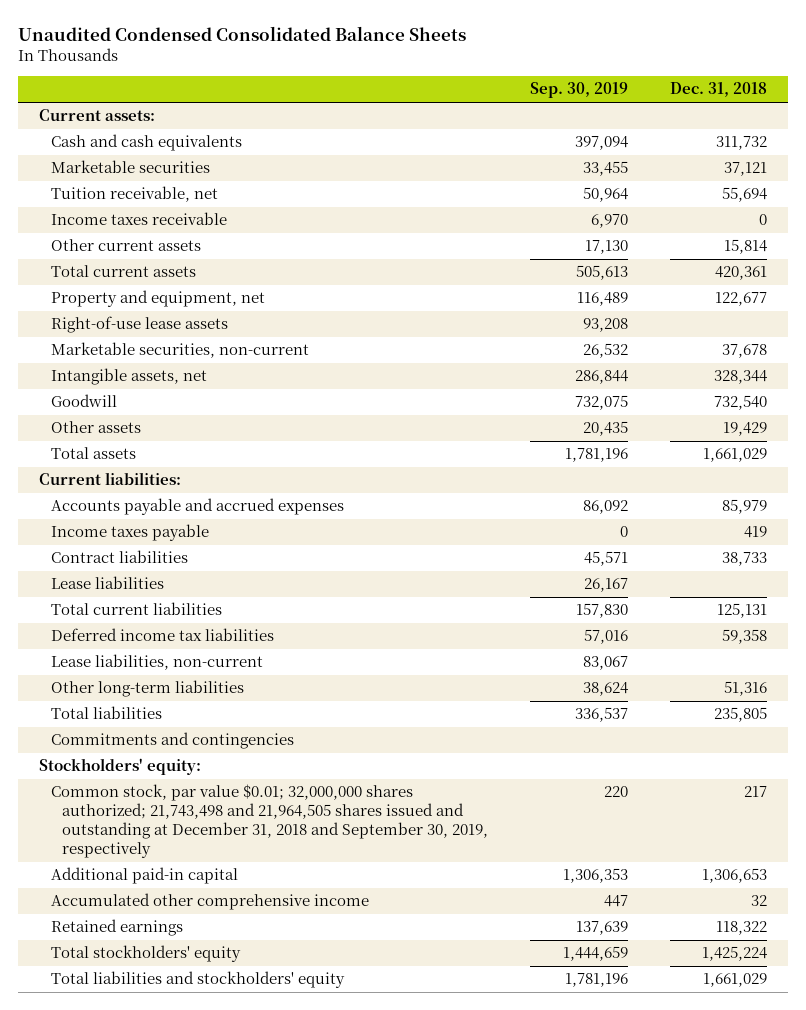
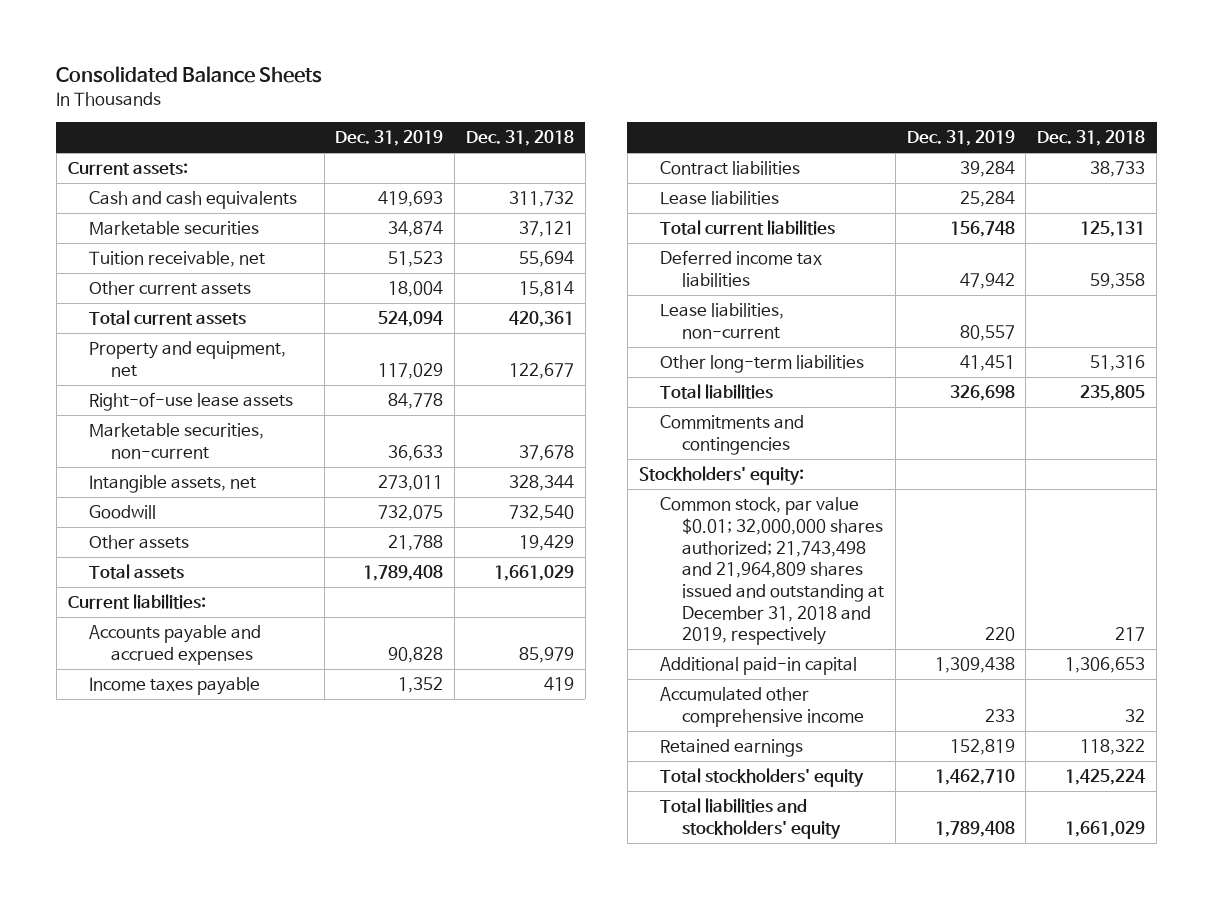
[18,26,467,42] Unaudited Condensed Consolidated Balance Sheets -> [56,66,323,84] Consolidated Balance Sheets
[529,82,628,99] Sep. 30, 2019 -> none
none -> [335,130,444,147] Dec. 31, 2019
[50,212,227,226] Income taxes receivable -> none
[50,784,489,859] Common stock, par value $0.01; 32,000,000 shares authorized; 21,743,498 and 21,964,505 shares issued and outstanding at December 31, 2018 and September 30, 2019, respectively -> [660,497,884,646] Common stock, par value $0.01; 32,000,000 shares authorized; 21,743,498 and 21,964,809 shares issued and outstanding at December 31, 2018 and 2019, respectively

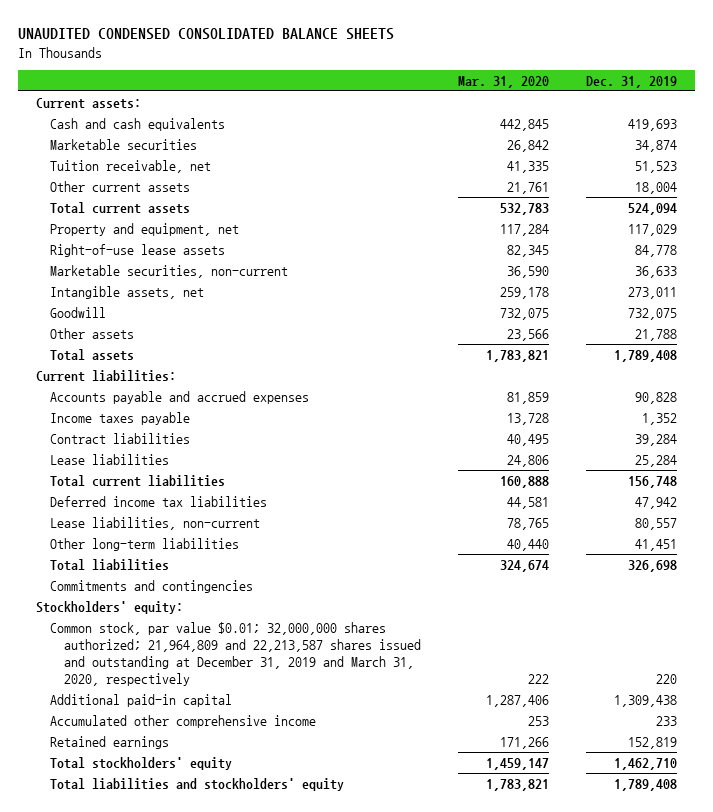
[56,66,323,84] Consolidated Balance Sheets -> [17,28,394,41] UNAUDITED CONDENSED CONSOLIDATED BALANCE SHEETS
[466,130,575,147] Dec. 31, 2018 -> none
none -> [458,75,550,88] Mar. 31, 2020
[660,497,884,646] Common stock, par value $0.01; 32,000,000 shares authorized; 21,743,498 and 21,964,809 shares issued and outstanding at December 31, 2018 and 2019, respectively -> [50,621,422,686] Common stock, par value $0.01; 32,000,000 shares authorized; 21,964,809 and 22,213,587 shares issued and outstanding at December 31, 2019 and March 31, 2020, respectively

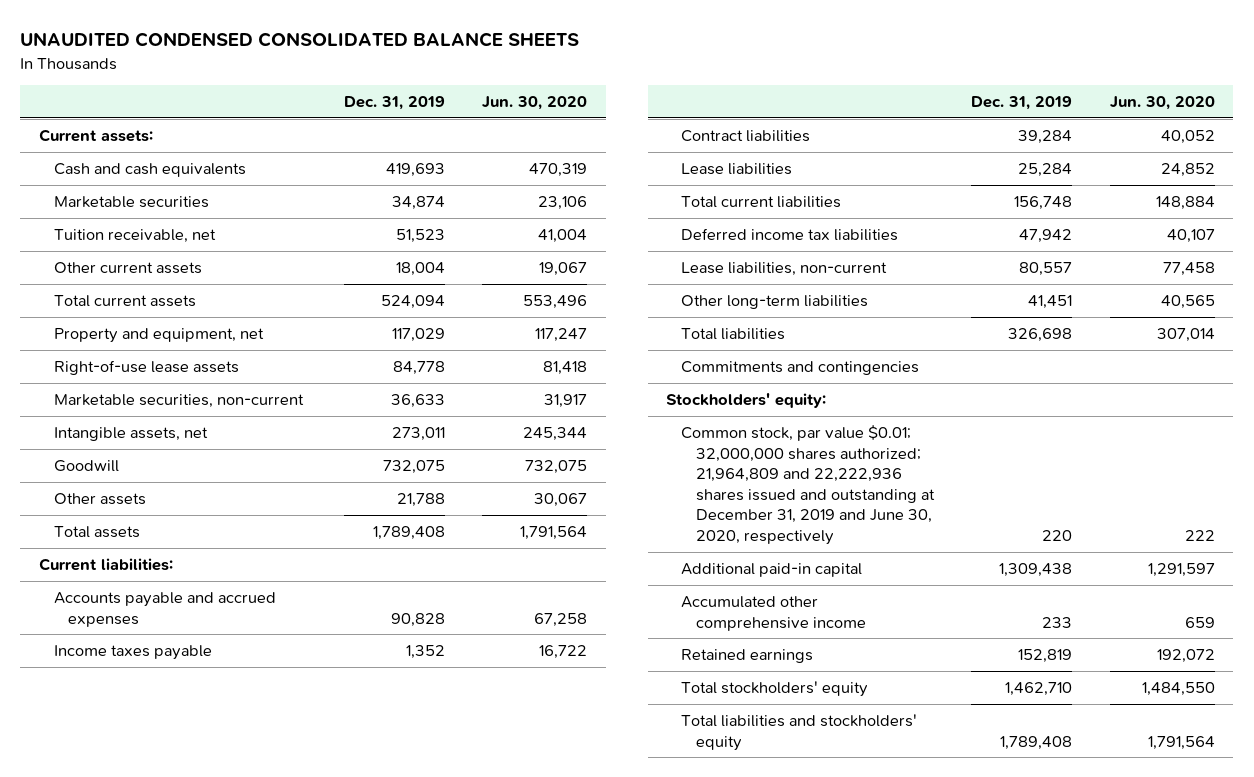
[458,75,550,88] Mar. 31, 2020 -> none
none -> [482,96,588,111] Jun. 30, 2020
[50,621,422,686] Common stock, par value $0.01; 32,000,000 shares authorized; 21,964,809 and 22,213,587 shares issued and outstanding at December 31, 2019 and March 31, 2020, respectively -> [681,424,935,545] Common stock, par value $0.01; 32,000,000 shares authorized; 21,964,809 and 22,222,936 shares issued and outstanding at December 31, 2019 and June 30, 2020, respectively

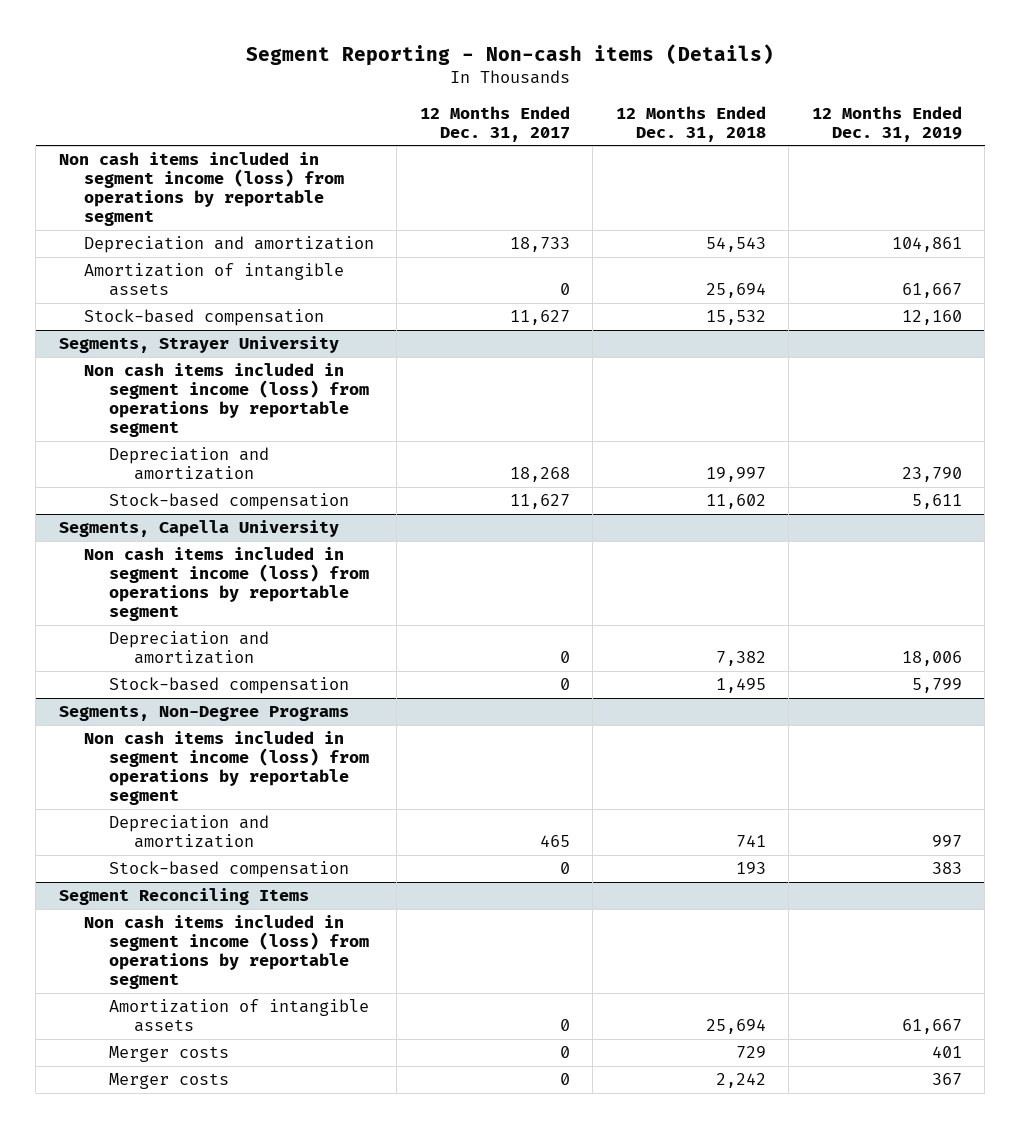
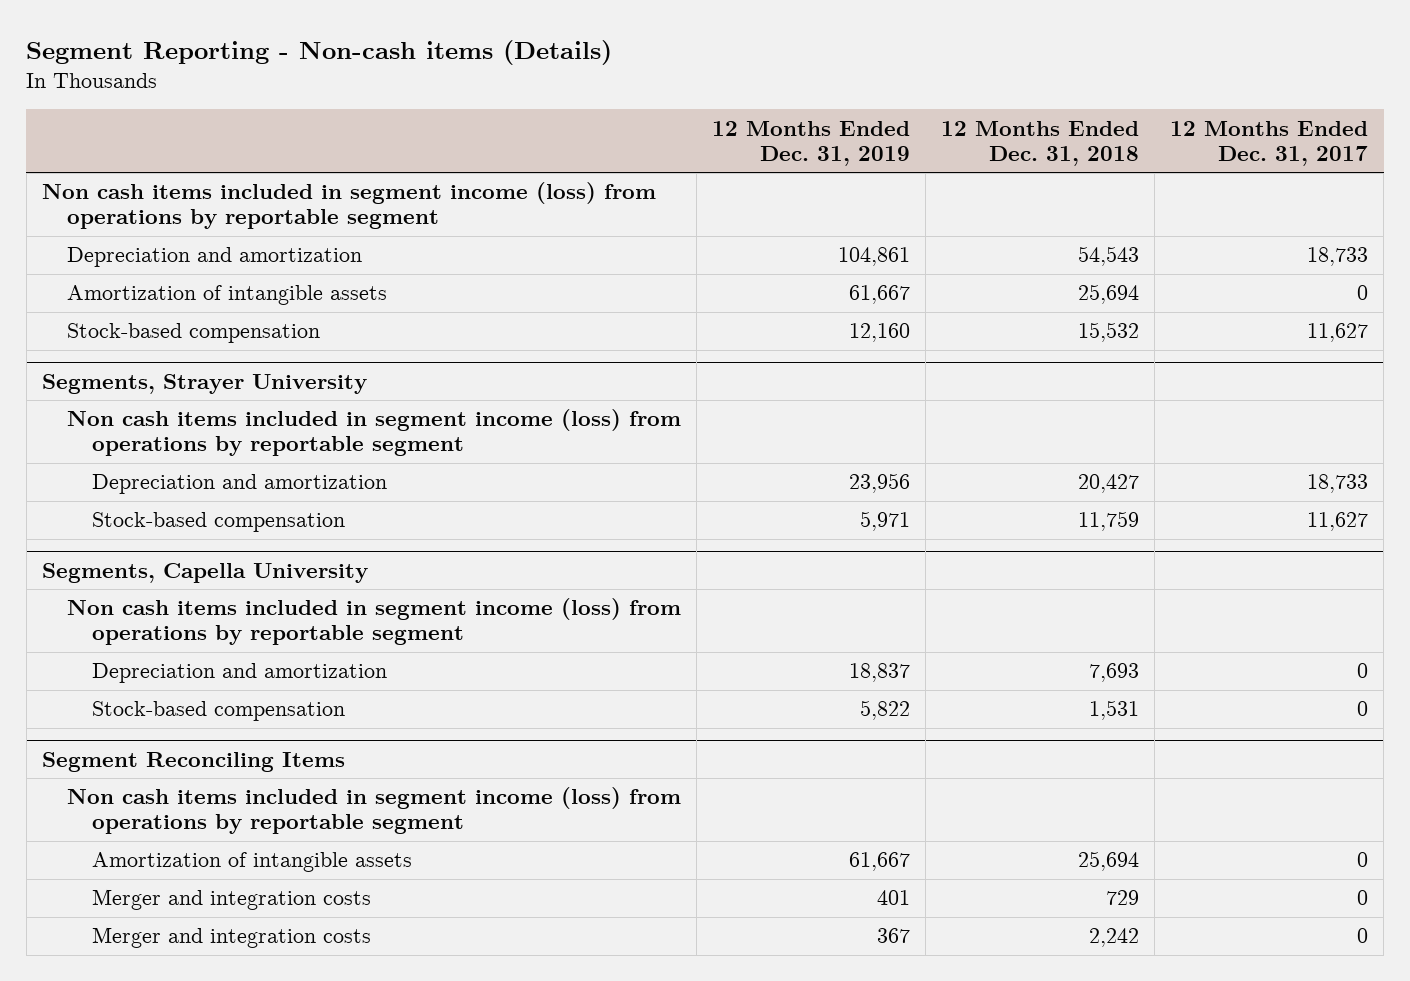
[509,467,570,483] 18,268 -> [1307,474,1369,494] 18,733
[705,467,766,483] 19,997 -> [1078,474,1140,494] 20,427
[901,467,962,483] 23,790 -> [849,473,911,494] 23,956
[705,494,766,510] 11,602 -> [1078,511,1140,532] 11,759
[911,494,962,510] 5,611 -> [860,511,911,532] 5,971
[58,705,349,722] Segments, Non-Degree Programs -> none
[83,731,370,805] Non cash items included in segment income (loss) from operations by reportable segment -> none
[109,815,270,849] Depreciation and amortization -> none
[109,861,350,879] Stock-based compensation -> none
[715,651,766,667] 7,382 -> [1089,663,1140,683] 7,693
[901,651,962,667] 18,006 -> [849,663,911,683] 18,837
[715,678,766,694] 1,495 -> [1089,700,1140,721] 1,531
[911,678,962,694] 5,799 -> [860,700,911,721] 5,822
[109,1046,230,1063] Merger costs -> [92,889,372,911] Merger and integration costs
[109,1073,230,1090] Merger costs -> [92,927,372,949] Merger and integration costs

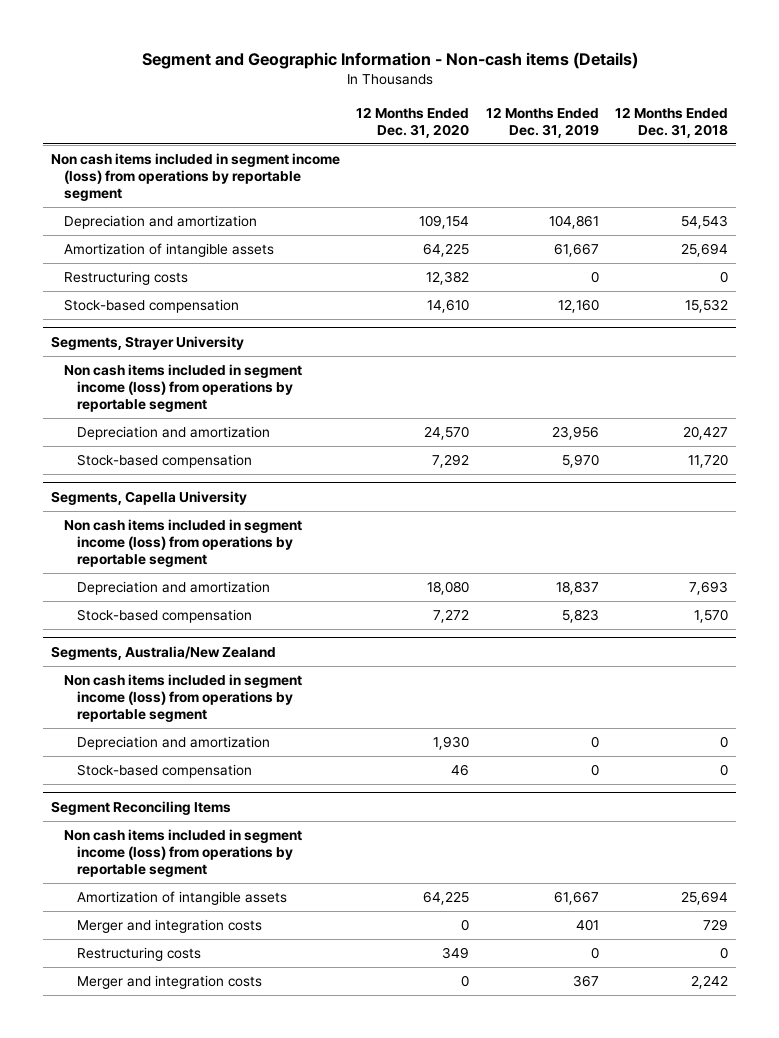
[26,40,613,66] Segment Reporting - Non-cash items (Details) -> [141,51,638,69] Segment and Geographic Information - Non-cash items (Details)
[1170,120,1369,166] 12 Months Ended Dec. 31, 2017 -> none
none -> [356,106,470,138] 12 Months Ended Dec. 31, 2020
none -> [63,271,188,286] Restructuring costs
[860,511,911,532] 5,971 -> [561,454,599,469] 5,970
[1078,511,1140,532] 11,759 -> [687,454,728,469] 11,720
[860,700,911,721] 5,822 -> [561,609,599,624] 5,823
[1089,700,1140,721] 1,531 -> [693,609,728,624] 1,570
none -> [51,645,277,660] Segments, Australia/New Zealand
none -> [63,674,302,723] Non cash items included in segment income (loss) from operations by reportable segment
none -> [76,736,270,751] Depreciation and amortization
none -> [76,764,252,779] Stock-based compensation
none -> [76,947,201,962] Restructuring costs

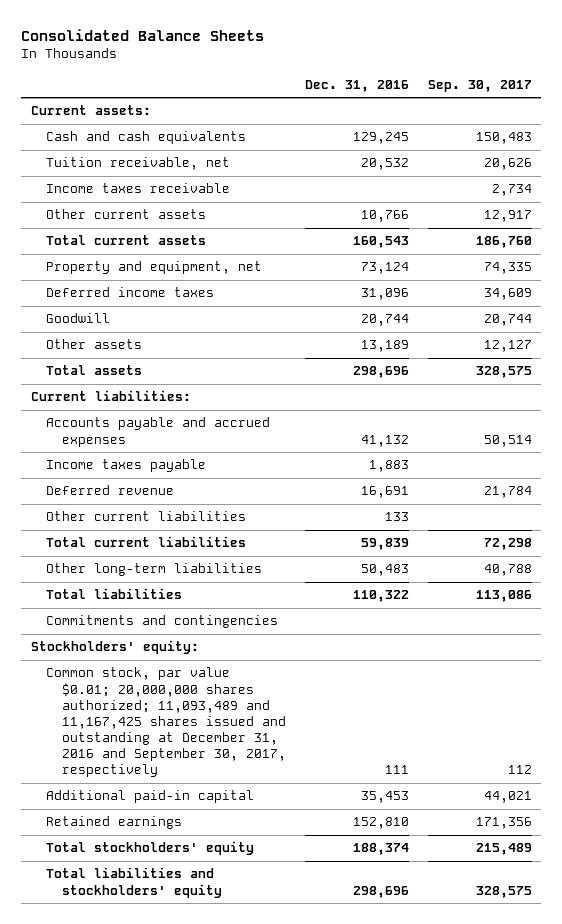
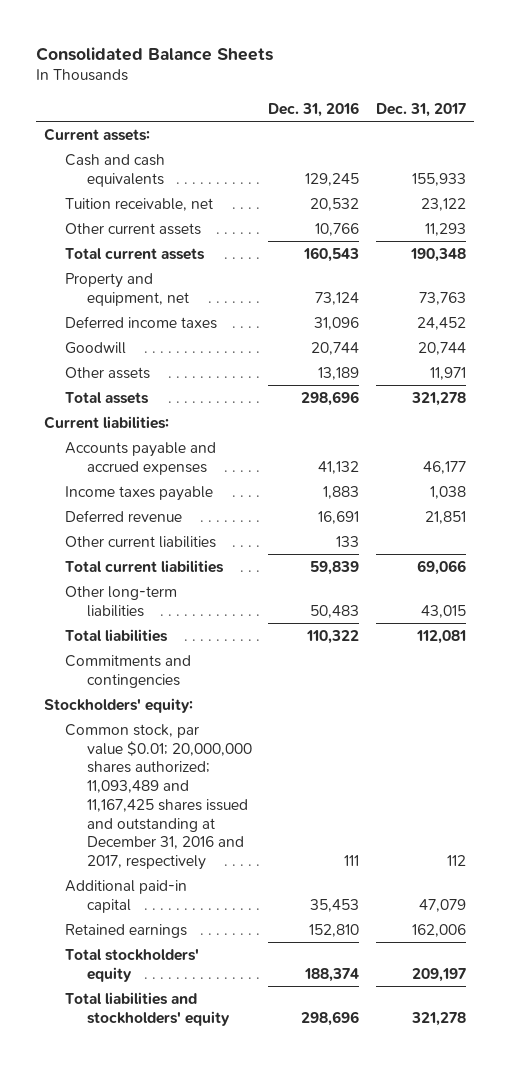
[427,79,532,92] Sep. 30, 2017 -> none
none -> [375,102,466,117] Dec. 31, 2017
[46,183,231,194] Income taxes receivable -> none
[46,667,286,778] Common stock, par value $0.01; 20,000,000 shares authorized; 11,093,489 and 11,167,425 shares issued and outstanding at December 31, 2016 and September 30, 2017, respectively -> [65,723,252,870] Common stock, par value $0.01; 20,000,000 shares authorized; 11,093,489 and 11,167,425 shares issued and outstanding at December 31, 2016 and 2017, respectively

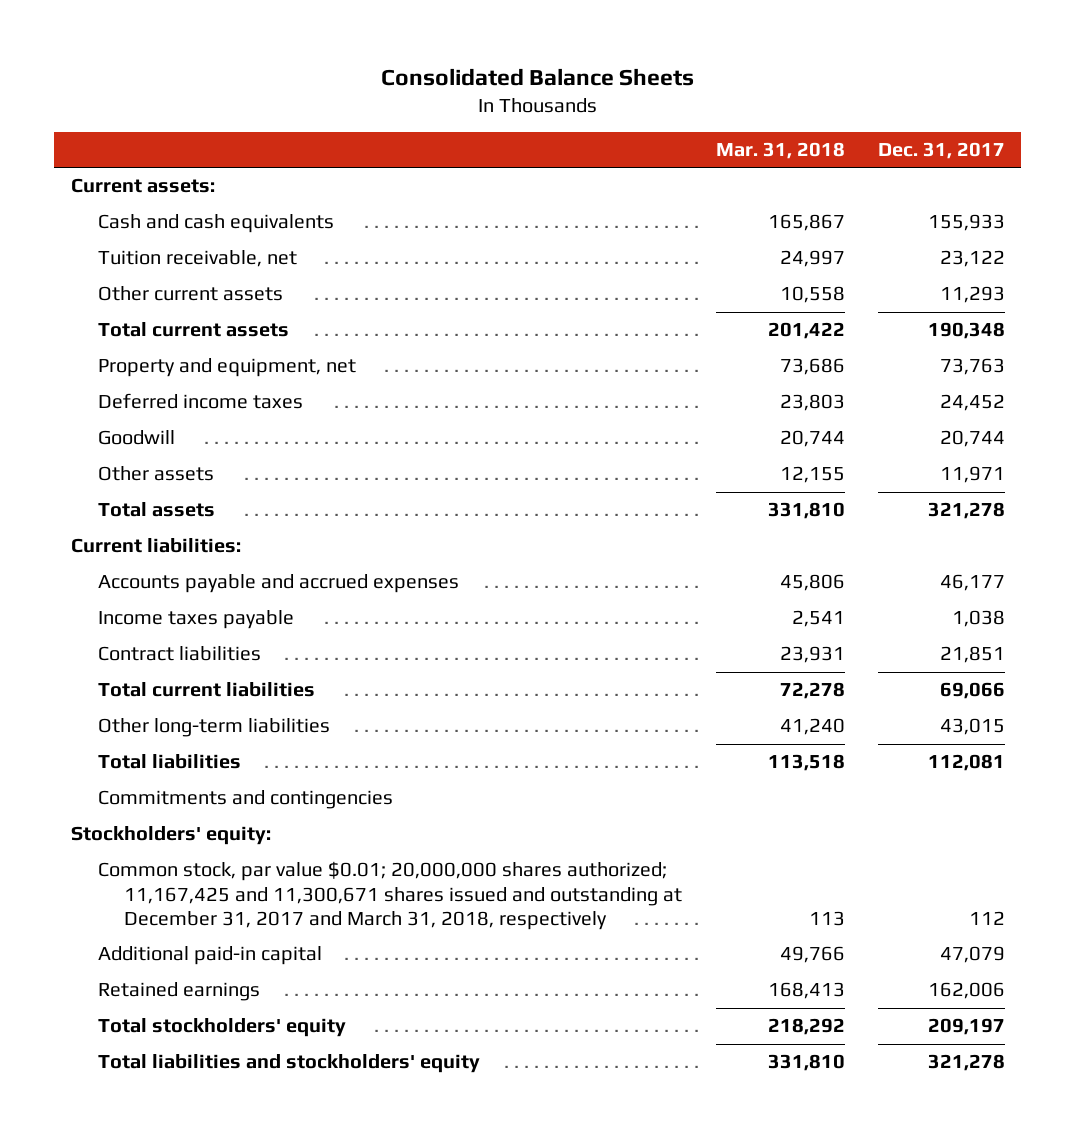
[268,101,360,117] Dec. 31, 2016 -> none
none -> [715,141,845,159] Mar. 31, 2018
[65,535,217,548] Other current liabilities -> none
[65,509,183,522] Deferred revenue -> [97,646,261,662] Contract liabilities
[65,723,252,870] Common stock, par value $0.01; 20,000,000 shares authorized; 11,093,489 and 11,167,425 shares issued and outstanding at December 31, 2016 and 2017, respectively -> [97,861,683,931] Common stock, par value $0.01; 20,000,000 shares authorized; 11,167,425 and 11,300,671 shares issued and outstanding at December 31, 2017 and March 31, 2018, respectively

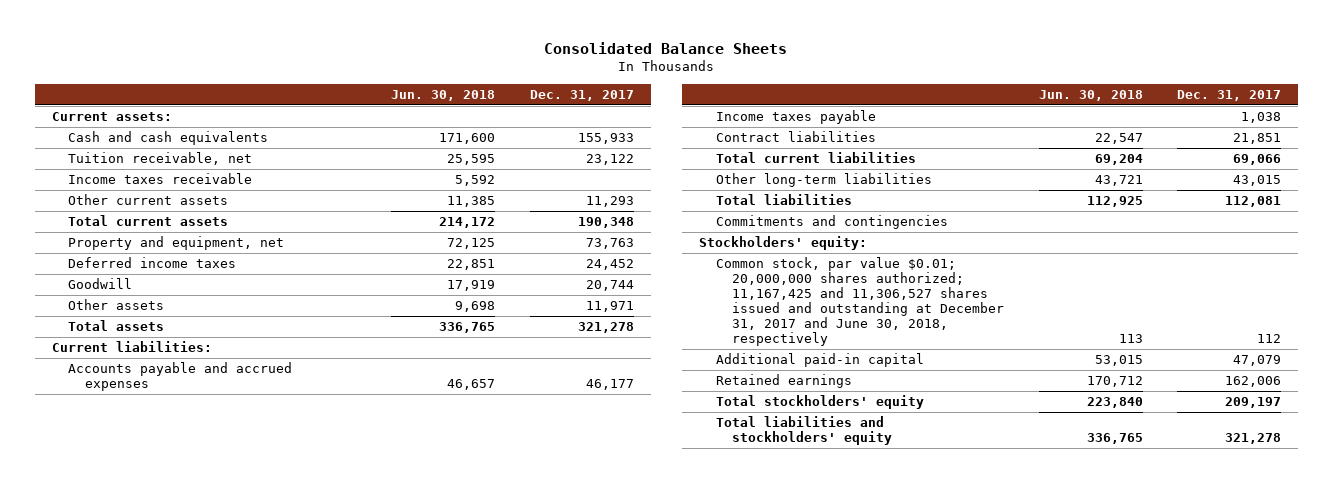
[715,141,845,159] Mar. 31, 2018 -> none
none -> [391,90,496,102] Jun. 30, 2018
none -> [68,173,253,185] Income taxes receivable
[97,861,683,931] Common stock, par value $0.01; 20,000,000 shares authorized; 11,167,425 and 11,300,671 shares issued and outstanding at December 31, 2017 and March 31, 2018, respectively -> [715,257,1005,346] Common stock, par value $0.01; 20,000,000 shares authorized; 11,167,425 and 11,306,527 shares issued and outstanding at December 31, 2017 and June 30, 2018, respectively

